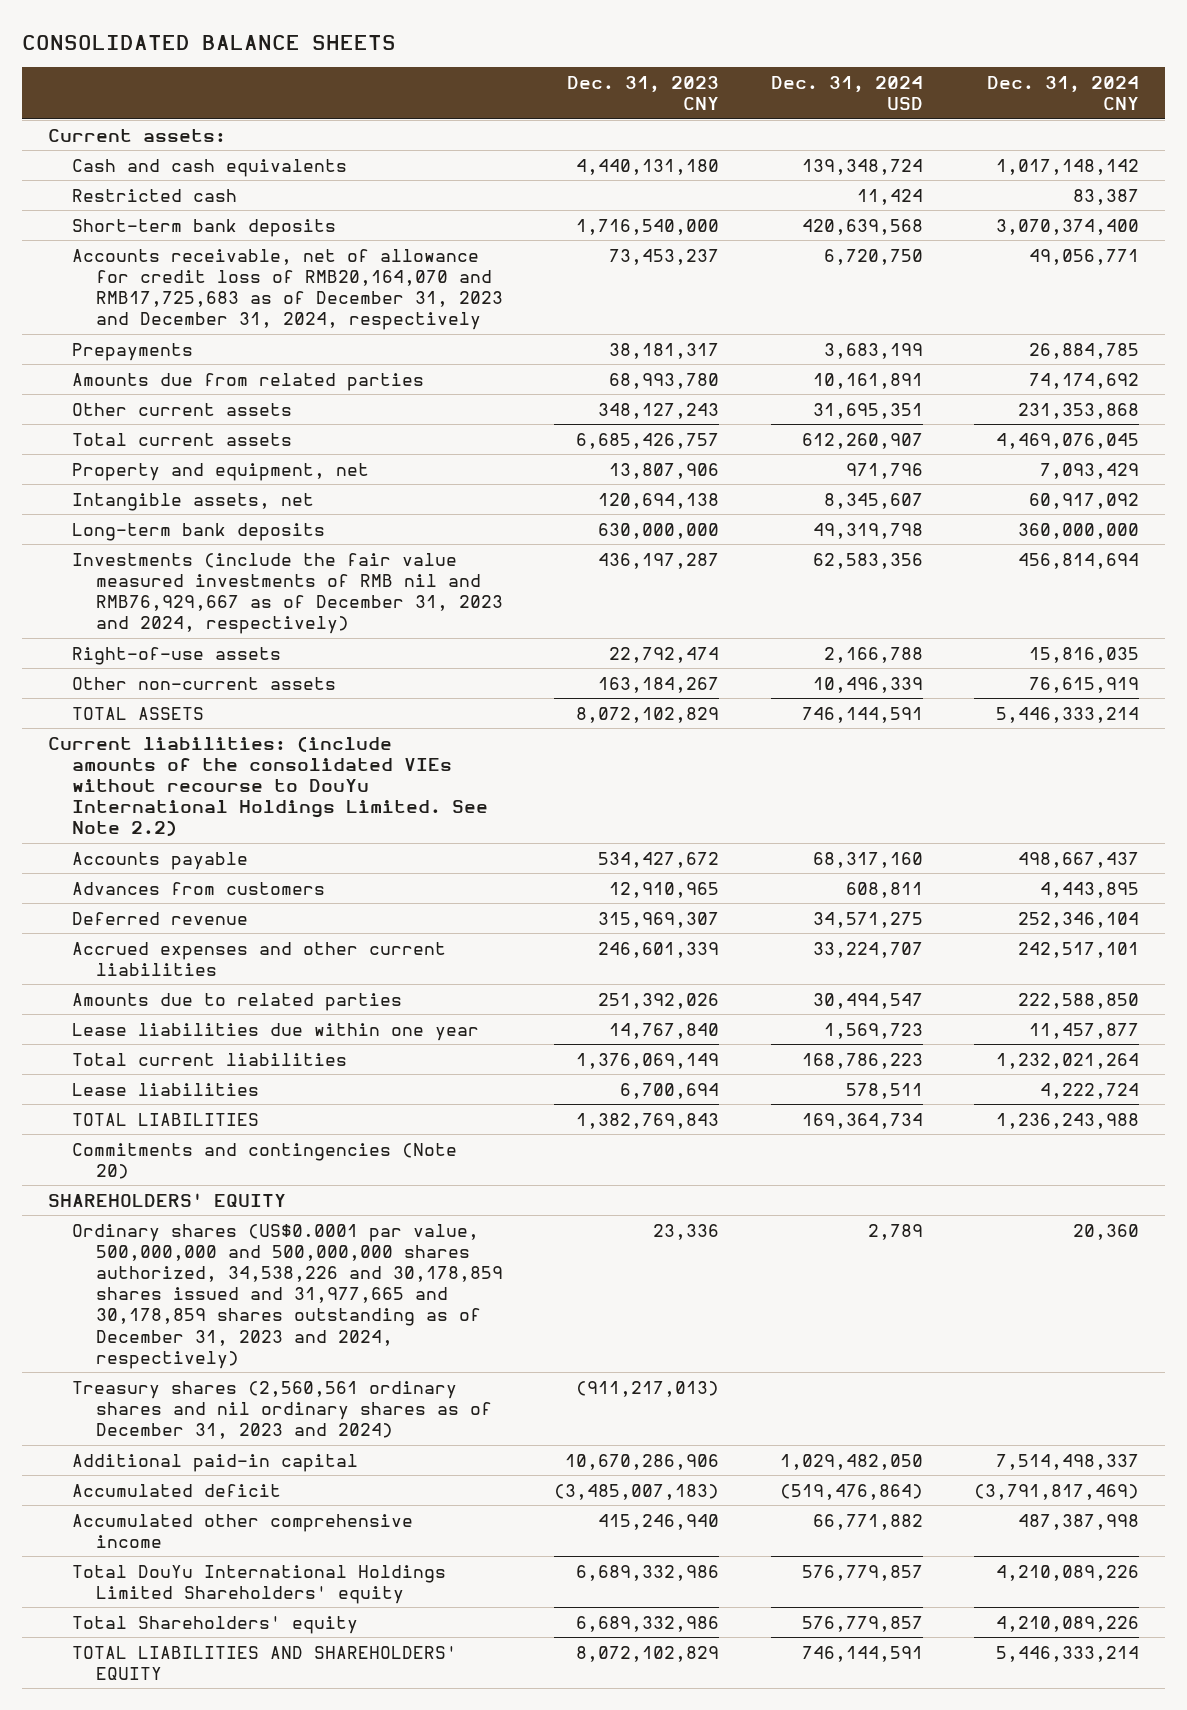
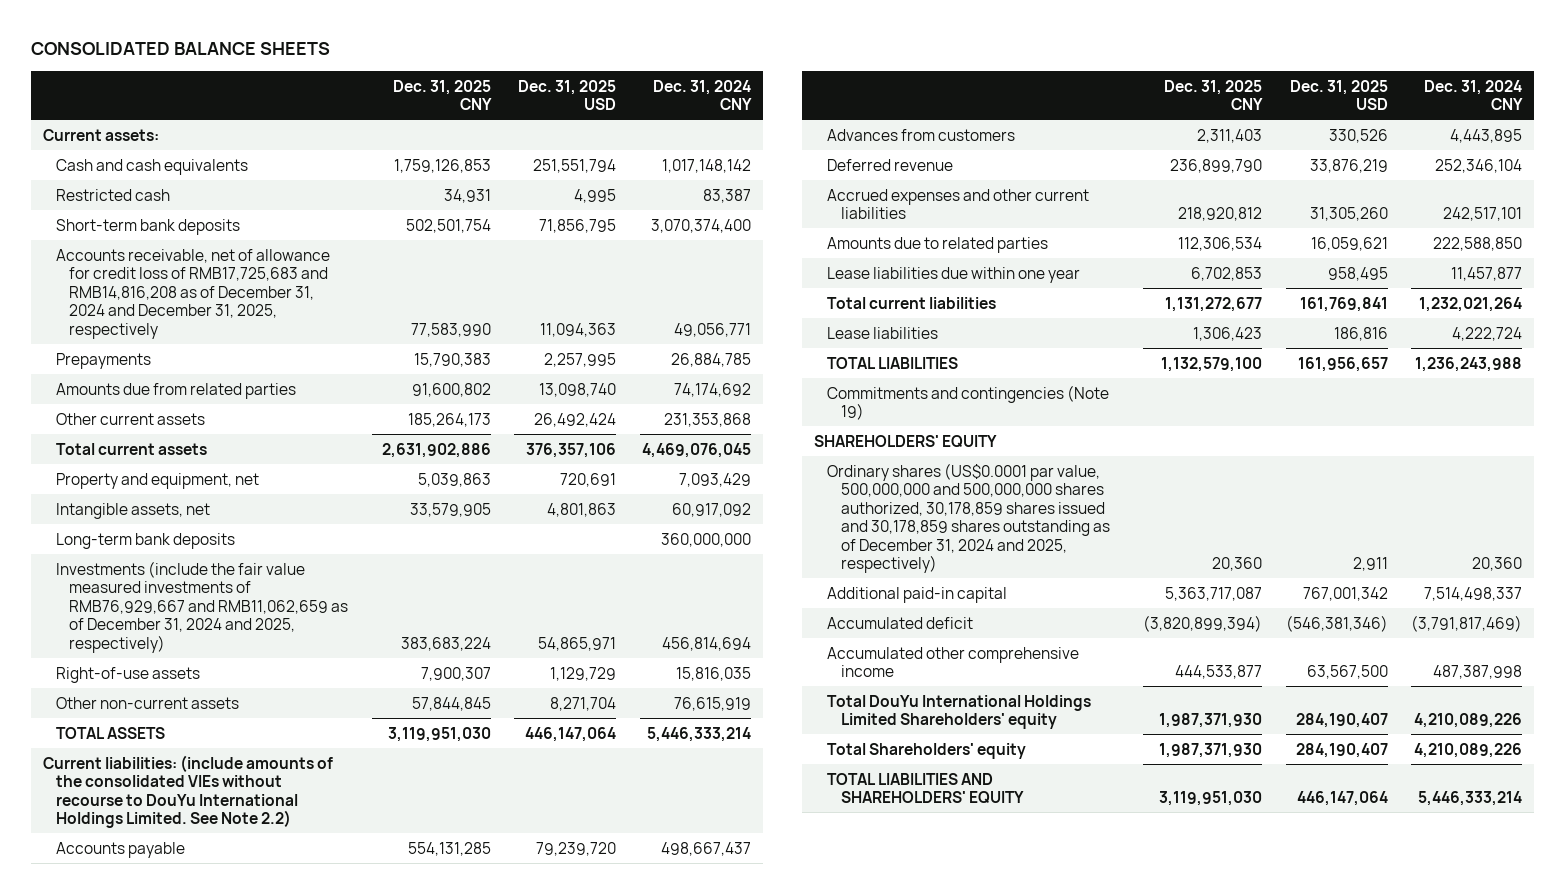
[567,76,720,111] Dec. 31, 2023 CNY -> none
[770,76,923,111] Dec. 31, 2024 USD -> none
none -> [392,79,492,111] Dec. 31, 2025 CNY
none -> [518,79,617,111] Dec. 31, 2025 USD
[72,248,504,331] Accounts receivable, net of allowance for credit loss of RMB20,164,070 and RMB17,725,683 as of December 31, 2023 and December 31, 2024, respectively -> [56,248,331,339] Accounts receivable, net of allowance for credit loss of RMB17,725,683 and RMB14,816,208 as of December 31, 2024 and December 31, 2025, respectively
[72,552,504,635] Investments (include the fair value measured investments of RMB nil and RMB76,929,667 as of December 31, 2023 and 2024, respectively) -> [56,560,349,653] Investments (include the fair value measured investments of RMB76,929,667 and RMB11,062,659 as of December 31, 2024 and 2025, respectively)
[72,1142,458,1179] Commitments and contingencies (Note 20) -> [827,384,1110,421] Commitments and contingencies (Note 19)
[72,1380,493,1440] Treasury shares (2,560,561 ordinary shares and nil ordinary shares as of December 31, 2023 and 2024) -> none
[72,1223,504,1369] Ordinary shares (US$0.0001 par value, 500,000,000 and 500,000,000 shares authorized, 34,538,226 and 30,178,859 shares issued and 31,977,665 and 30,178,859 shares outstanding as of December 31, 2023 and 2024, respectively) -> [827,462,1110,574] Ordinary shares (US$0.0001 par value, 500,000,000 and 500,000,000 shares authorized, 30,178,859 shares issued and 30,178,859 shares outstanding as of December 31, 2024 and 2025, respectively)

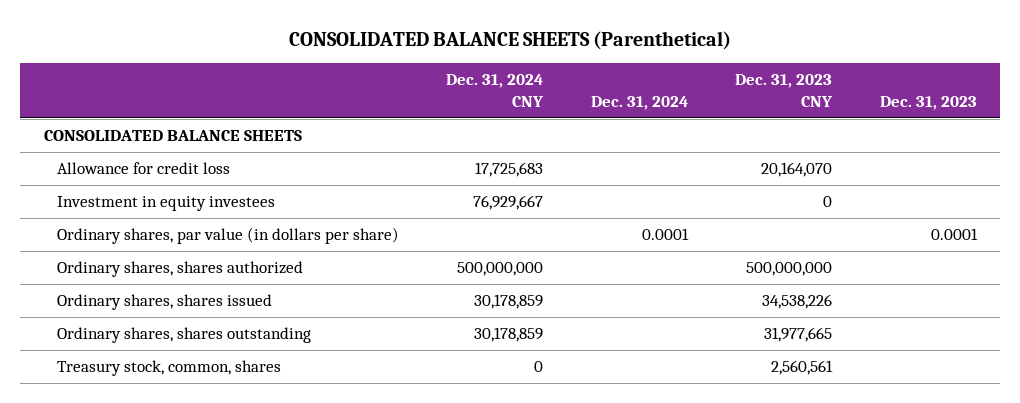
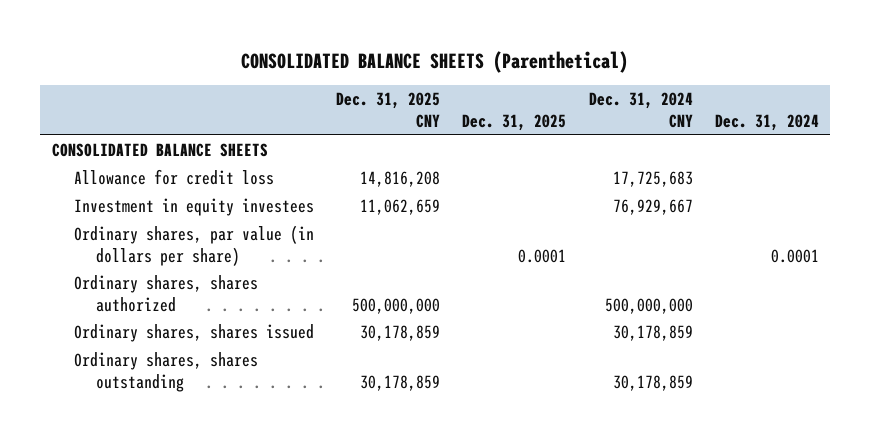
[735,74,834,108] Dec. 31, 2023 CNY -> none
[879,96,977,111] Dec. 31, 2023 -> none
none -> [336,92,441,128] Dec. 31, 2025 CNY
none -> [462,113,567,131] Dec. 31, 2025
[56,360,281,377] Treasury stock, common, shares -> none

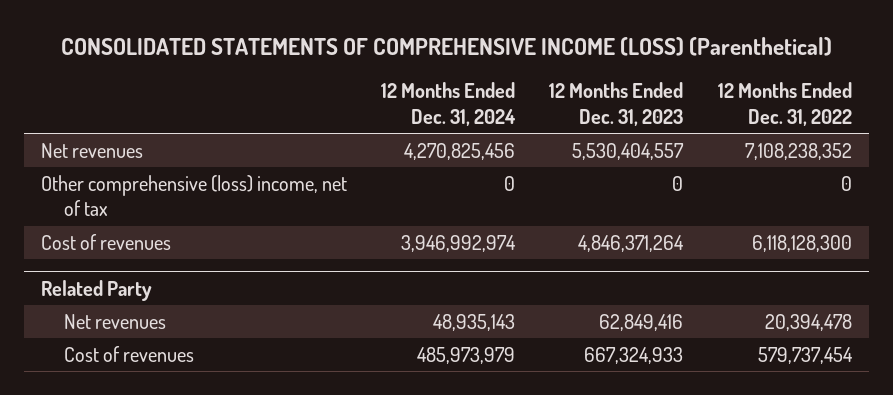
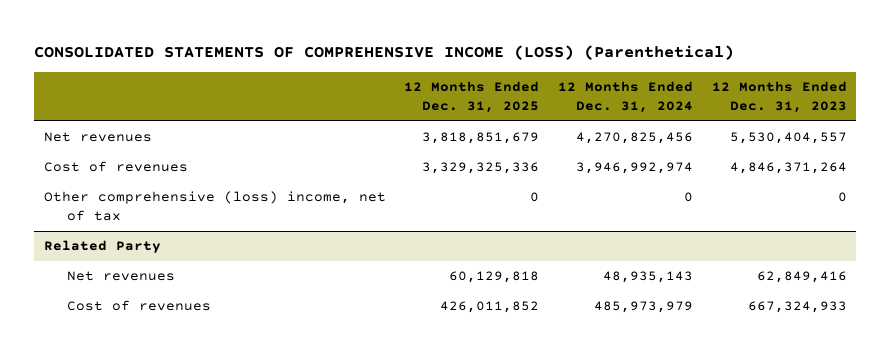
[717,82,852,126] 12 Months Ended Dec. 31, 2022 -> none
none -> [404,81,540,114] 12 Months Ended Dec. 31, 2025
[40,174,347,217] Other comprehensive (loss) income, net of tax -> [43,191,386,222] Other comprehensive (loss) income, net of tax

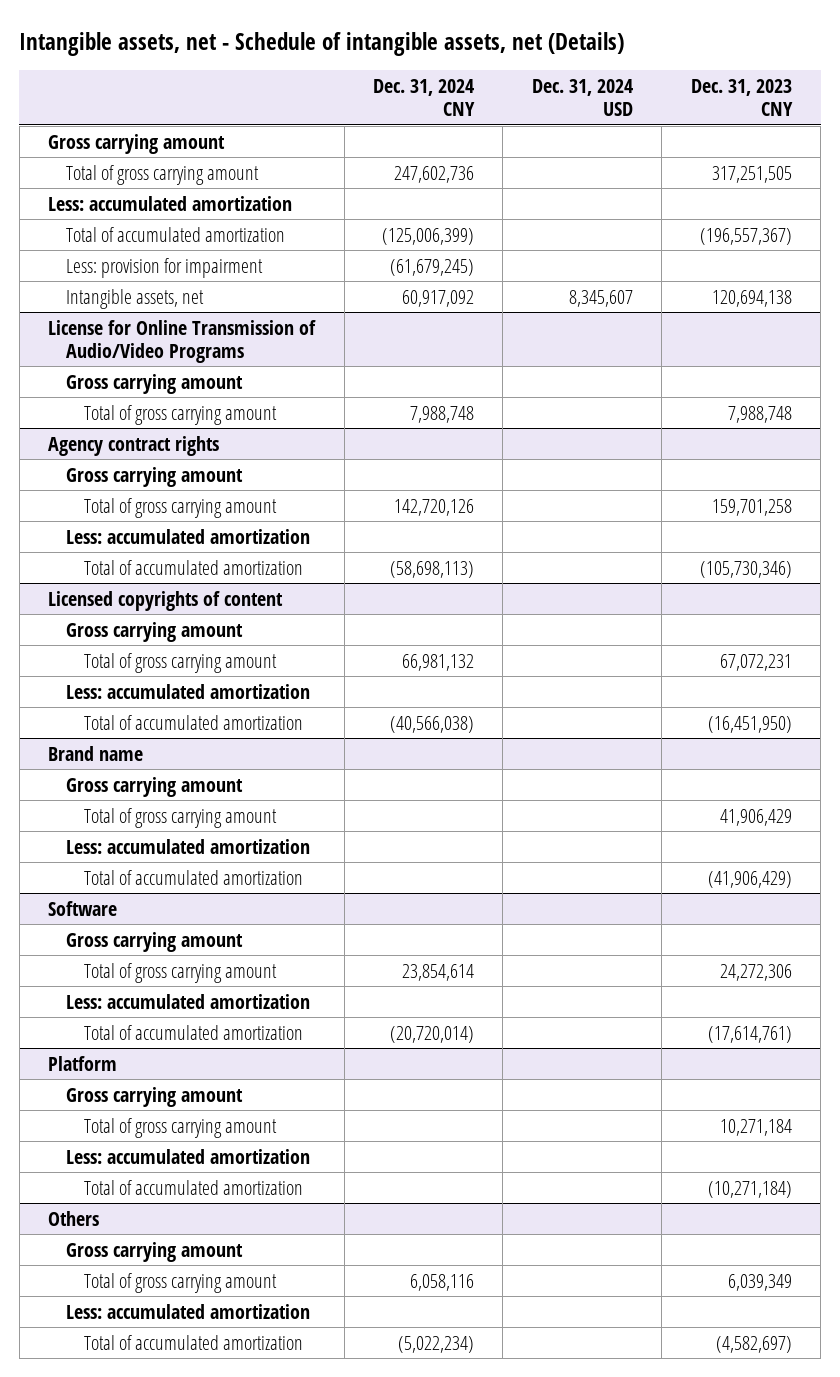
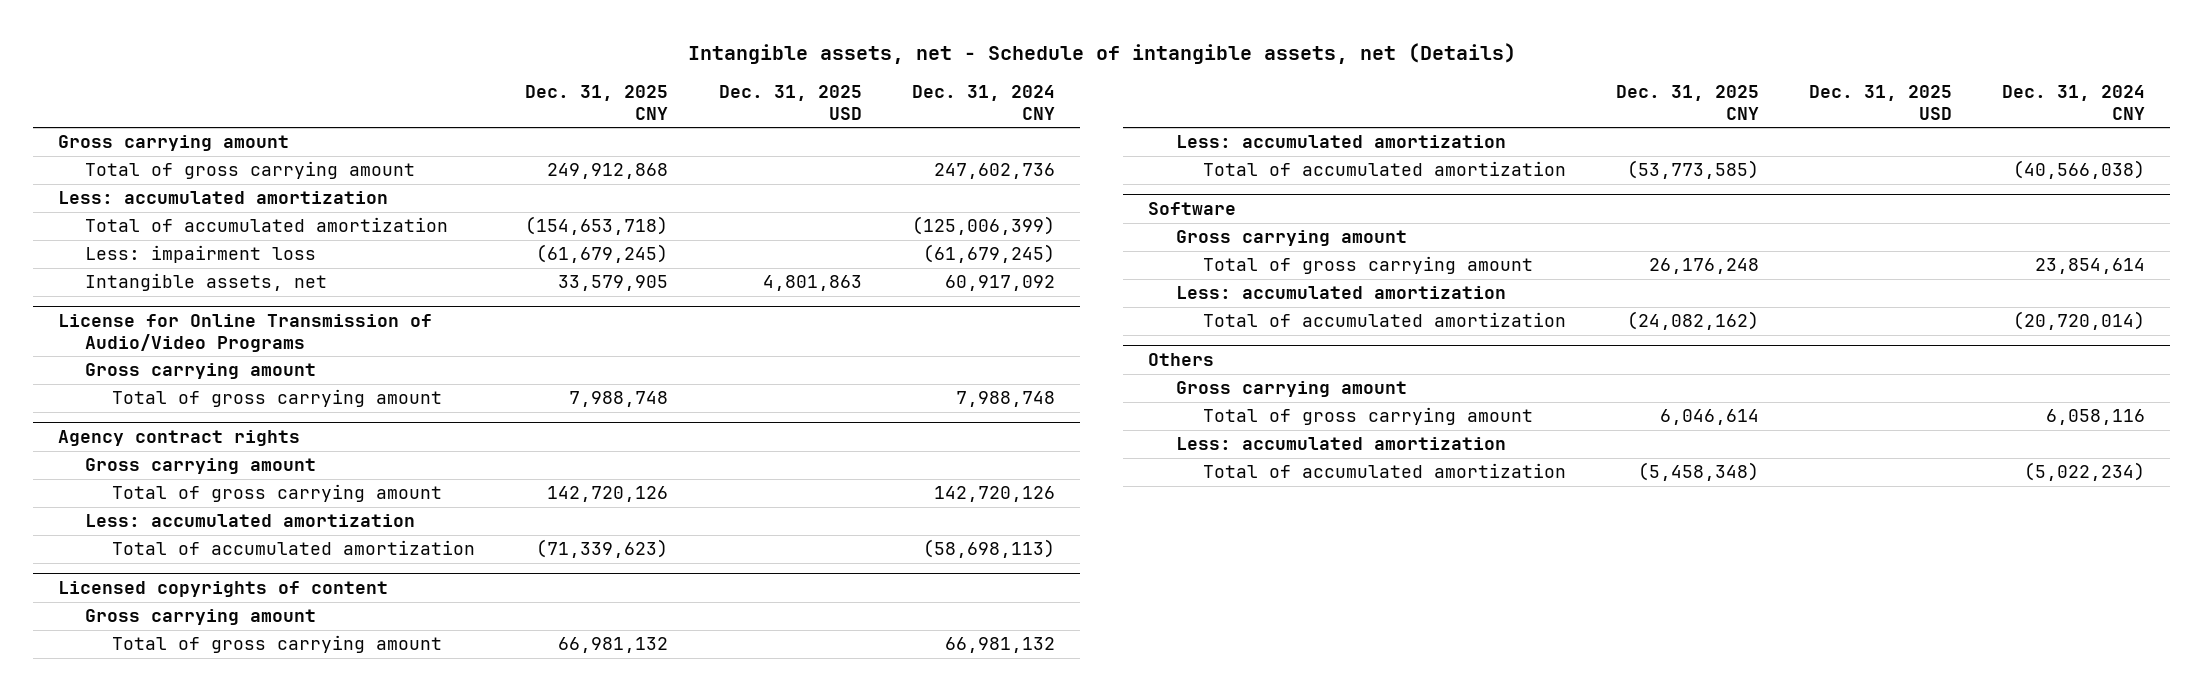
[531,79,633,117] Dec. 31, 2024 USD -> none
[690,79,793,117] Dec. 31, 2023 CNY -> none
none -> [525,85,669,120] Dec. 31, 2025 CNY
none -> [718,85,862,120] Dec. 31, 2025 USD
[66,257,264,278] Less: provision for impairment -> [85,245,317,264] Less: impairment loss
[48,745,144,761] Brand name -> none
[66,776,244,797] Gross carrying amount -> none
[84,807,278,828] Total of gross carrying amount -> none
[66,838,311,854] Less: accumulated amortization -> none
[84,869,304,885] Total of accumulated amortization -> none
[48,1055,118,1071] Platform -> none
[66,1086,244,1107] Gross carrying amount -> none
[84,1117,278,1138] Total of gross carrying amount -> none
[66,1148,311,1164] Less: accumulated amortization -> none
[84,1179,304,1195] Total of accumulated amortization -> none

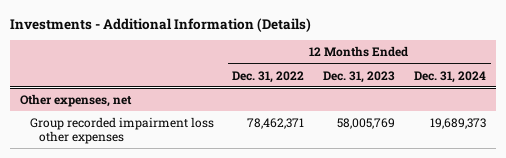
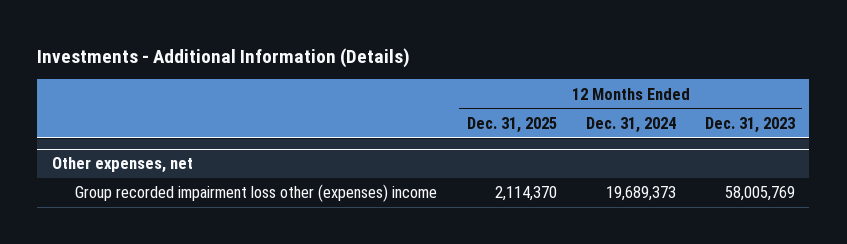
[232,70,305,83] Dec. 31, 2022 -> none
none -> [466,116,557,133] Dec. 31, 2025
[29,116,214,144] Group recorded impairment loss other expenses -> [75,184,438,203] Group recorded impairment loss other (expenses) income

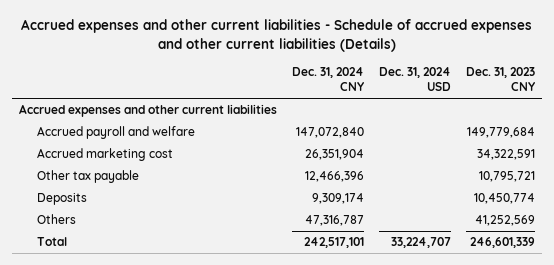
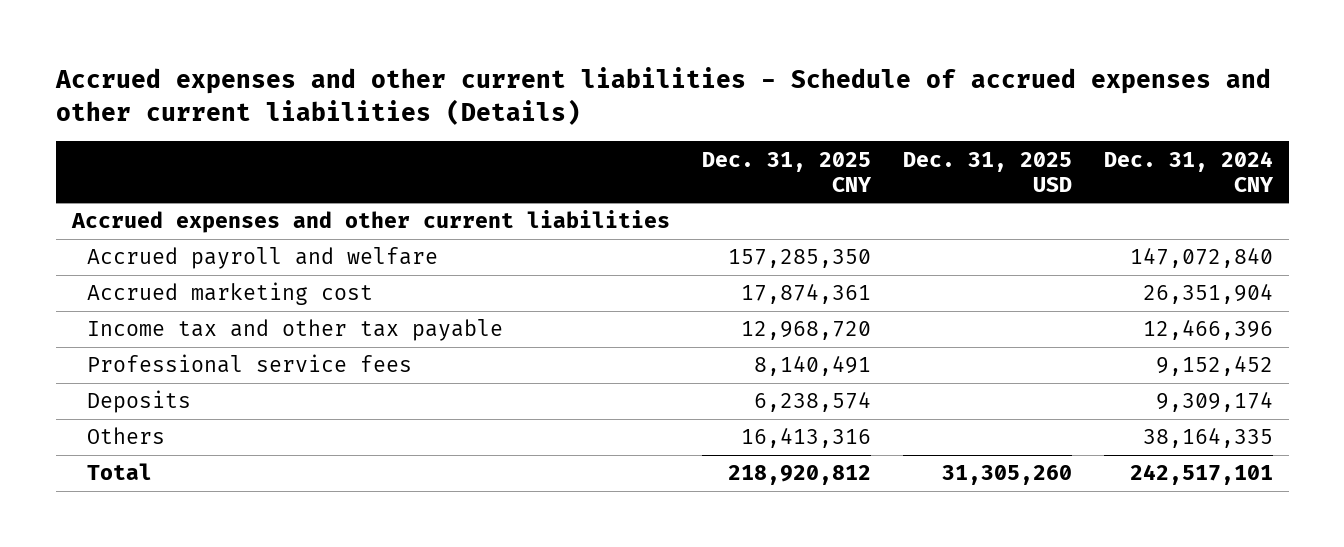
[378,67,451,92] Dec. 31, 2024 USD -> none
[465,67,535,92] Dec. 31, 2023 CNY -> none
none -> [701,151,872,192] Dec. 31, 2025 CNY
none -> [902,151,1072,192] Dec. 31, 2025 USD
[36,170,139,184] Other tax payable -> [87,319,504,342] Income tax and other tax payable
none -> [87,354,413,374] Professional service fees
[305,215,365,227] 47,316,787 -> [1142,427,1273,449] 38,164,335

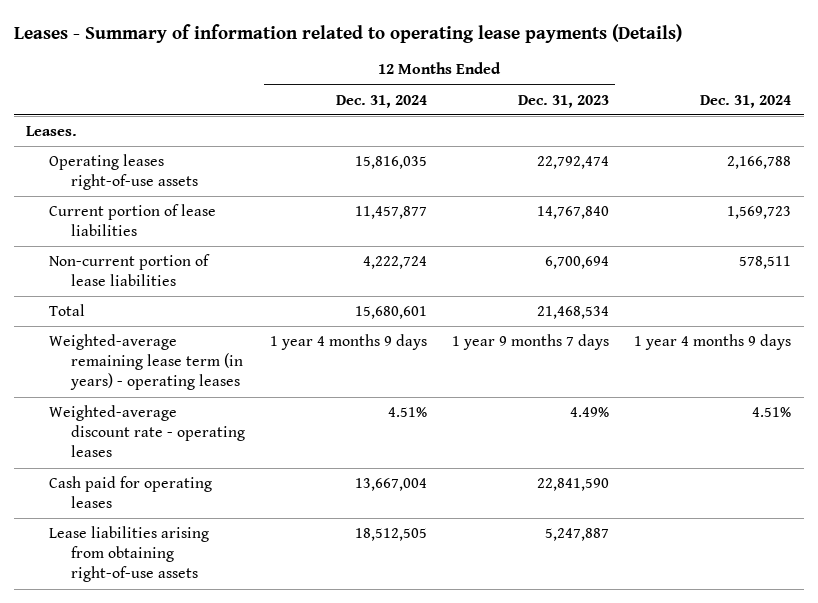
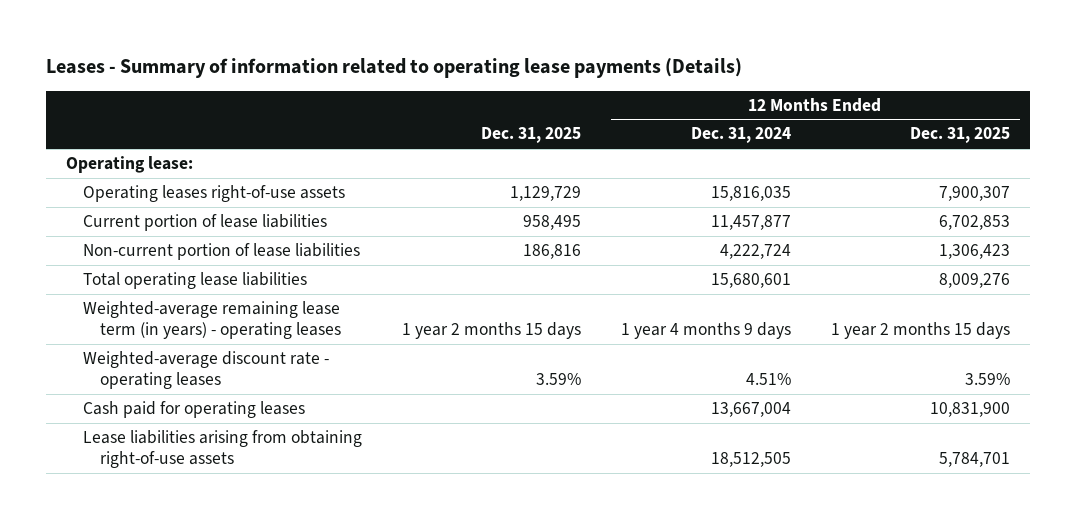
[517,94,609,108] Dec. 31, 2023 -> none
[700,94,792,108] Dec. 31, 2024 -> none
none -> [481,127,582,144] Dec. 31, 2025
none -> [909,127,1010,144] Dec. 31, 2025
[26,126,78,137] Leases. -> [66,156,194,174] Operating lease:
[48,304,85,317] Total -> [83,272,308,290] Total operating lease liabilities

